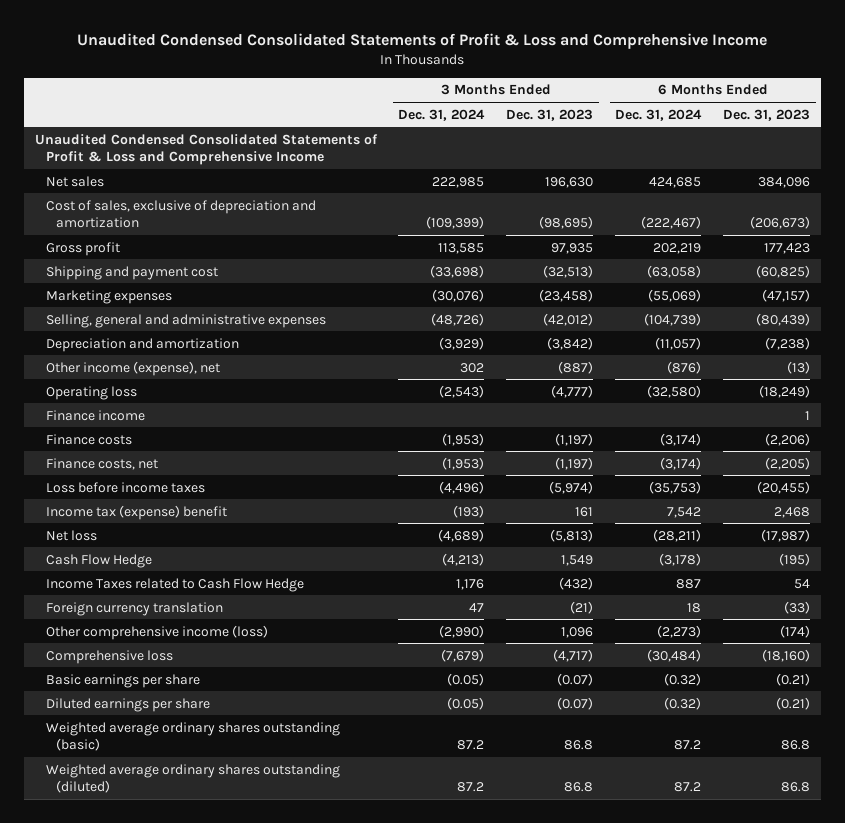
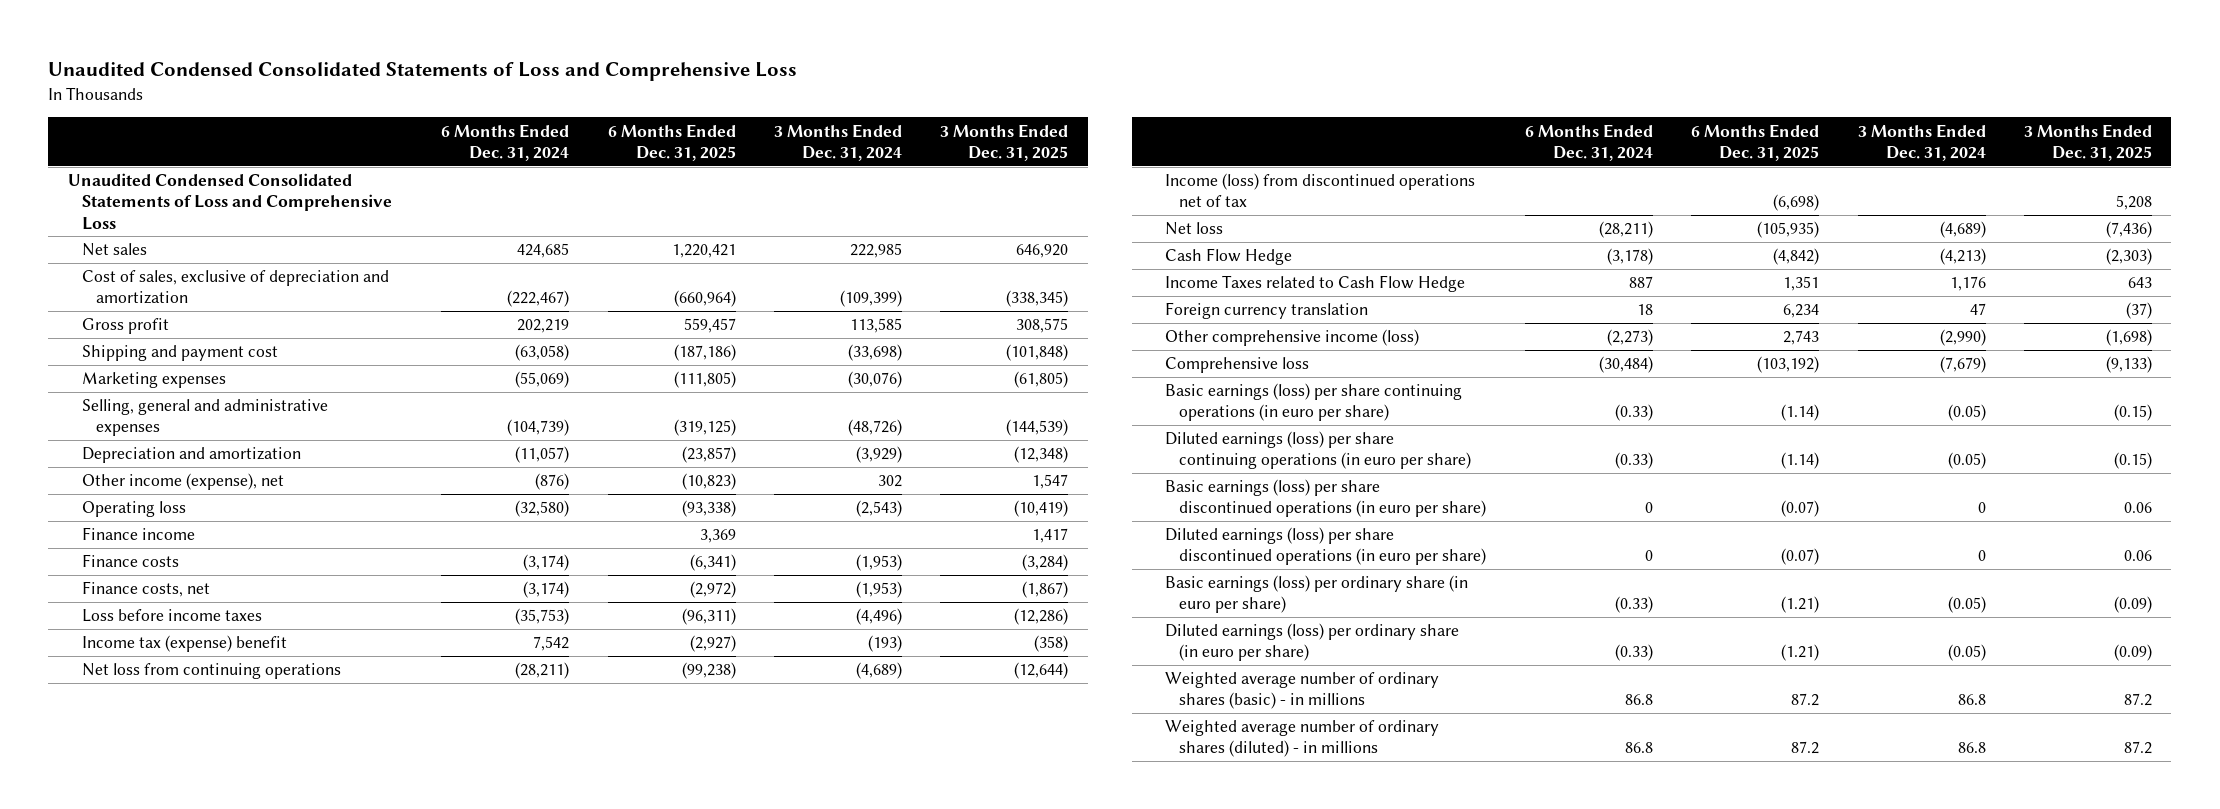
[77,33,768,50] Unaudited Condensed Consolidated Statements of Profit & Loss and Comprehensive Income -> [48,61,798,81] Unaudited Condensed Consolidated Statements of Loss and Comprehensive Loss
[506,108,594,121] Dec. 31, 2023 -> none
[723,108,811,121] Dec. 31, 2023 -> none
none -> [607,123,736,161] 6 Months Ended Dec. 31, 2025
none -> [940,123,1069,161] 3 Months Ended Dec. 31, 2025
[34,133,378,166] Unaudited Condensed Consolidated Statements of Profit & Loss and Comprehensive Income -> [67,173,392,230] Unaudited Condensed Consolidated Statements of Loss and Comprehensive Loss
none -> [81,663,341,680] Net loss from continuing operations
none -> [1165,173,1476,208] Income (loss) from discontinued operations net of tax
none -> [1165,383,1463,422] Basic earnings (loss) per share continuing operations (in euro per share)
none -> [1165,431,1472,470] Diluted earnings (loss) per share continuing operations (in euro per share)
none -> [1165,479,1487,518] Basic earnings (loss) per share discontinued operations (in euro per share)
none -> [1165,527,1487,566] Diluted earnings (loss) per share discontinued operations (in euro per share)
[45,673,200,688] Basic earnings per share -> [1165,575,1469,614] Basic earnings (loss) per ordinary share (in euro per share)
[664,672,702,686] (0.32) -> [1614,596,1653,614] (0.33)
[45,697,210,712] Diluted earnings per share -> [1165,623,1460,662] Diluted earnings (loss) per ordinary share (in euro per share)
[664,696,702,710] (0.32) -> [1614,644,1653,662] (0.33)
[45,721,340,752] Weighted average ordinary shares outstanding (basic) -> [1165,672,1440,710] Weighted average number of ordinary shares (basic) - in millions
[457,740,485,751] 87.2 -> [1957,694,1986,706] 86.8
[674,740,702,751] 87.2 -> [1624,694,1653,706] 86.8
[45,763,340,794] Weighted average ordinary shares outstanding (diluted) -> [1165,720,1440,758] Weighted average number of ordinary shares (diluted) - in millions
[457,782,485,793] 87.2 -> [1957,742,1986,754] 86.8
[674,782,702,793] 87.2 -> [1624,742,1653,754] 86.8

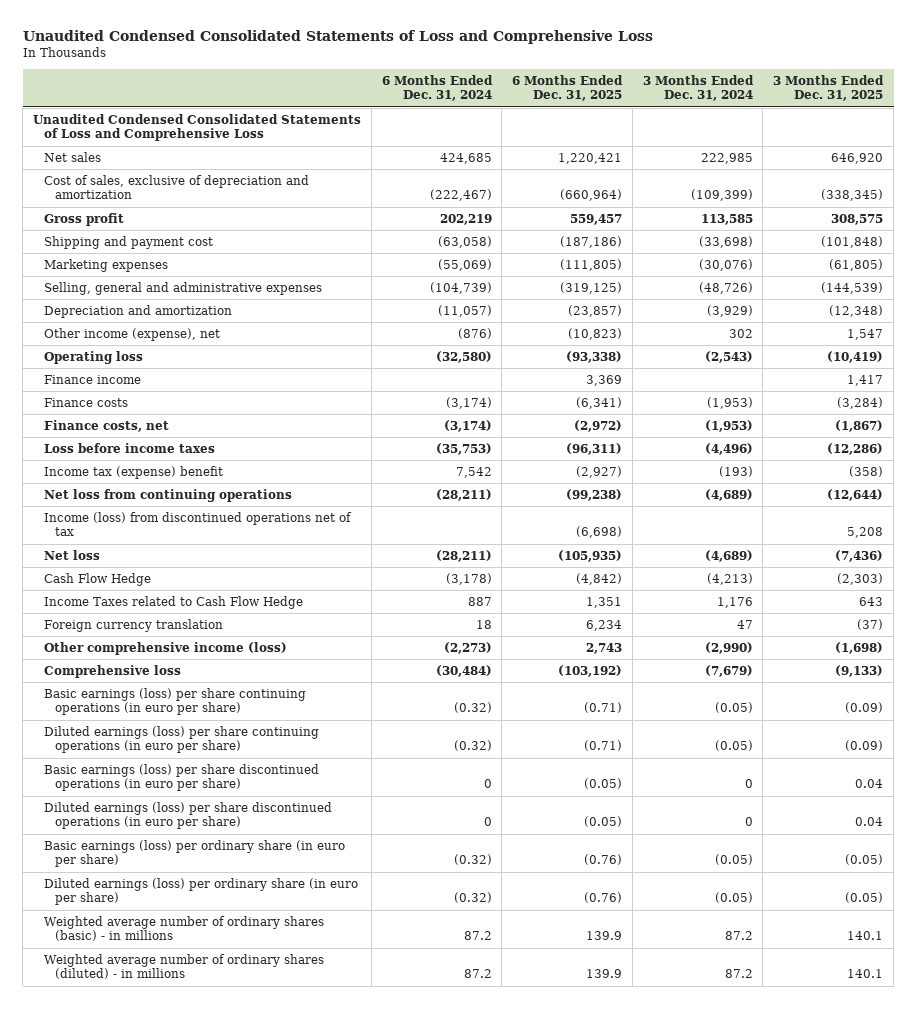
[1614,404,1653,422] (0.33) -> [453,702,492,714] (0.32)
[1781,404,1820,422] (1.14) -> [584,702,623,714] (0.71)
[2113,404,2152,422] (0.15) -> [845,702,884,714] (0.09)
[1614,452,1653,470] (0.33) -> [453,740,492,752] (0.32)
[1781,452,1820,470] (1.14) -> [584,740,623,752] (0.71)
[2113,452,2152,470] (0.15) -> [845,740,884,752] (0.09)
[1781,500,1820,518] (0.07) -> [584,778,623,790] (0.05)
[2123,502,2152,514] 0.06 -> [855,779,884,789] 0.04
[1781,548,1820,566] (0.07) -> [584,816,623,828] (0.05)
[2123,550,2152,562] 0.06 -> [855,817,884,827] 0.04
[1614,596,1653,614] (0.33) -> [453,854,492,866] (0.32)
[1781,596,1820,614] (1.21) -> [584,854,623,866] (0.76)
[2113,596,2152,614] (0.09) -> [845,854,884,866] (0.05)
[1614,644,1653,662] (0.33) -> [453,892,492,904] (0.32)
[1781,644,1820,662] (1.21) -> [584,892,623,904] (0.76)
[2113,644,2152,662] (0.09) -> [845,892,884,904] (0.05)
[1624,694,1653,706] 86.8 -> [463,931,492,941] 87.2
[1791,693,1820,707] 87.2 -> [586,931,623,941] 139.9
[1957,694,1986,706] 86.8 -> [724,931,753,941] 87.2
[2123,693,2152,707] 87.2 -> [847,931,884,941] 140.1
[1624,742,1653,754] 86.8 -> [463,969,492,979] 87.2
[1791,741,1820,755] 87.2 -> [586,969,623,979] 139.9
[1957,742,1986,754] 86.8 -> [724,969,753,979] 87.2
[2123,741,2152,755] 87.2 -> [847,969,884,979] 140.1

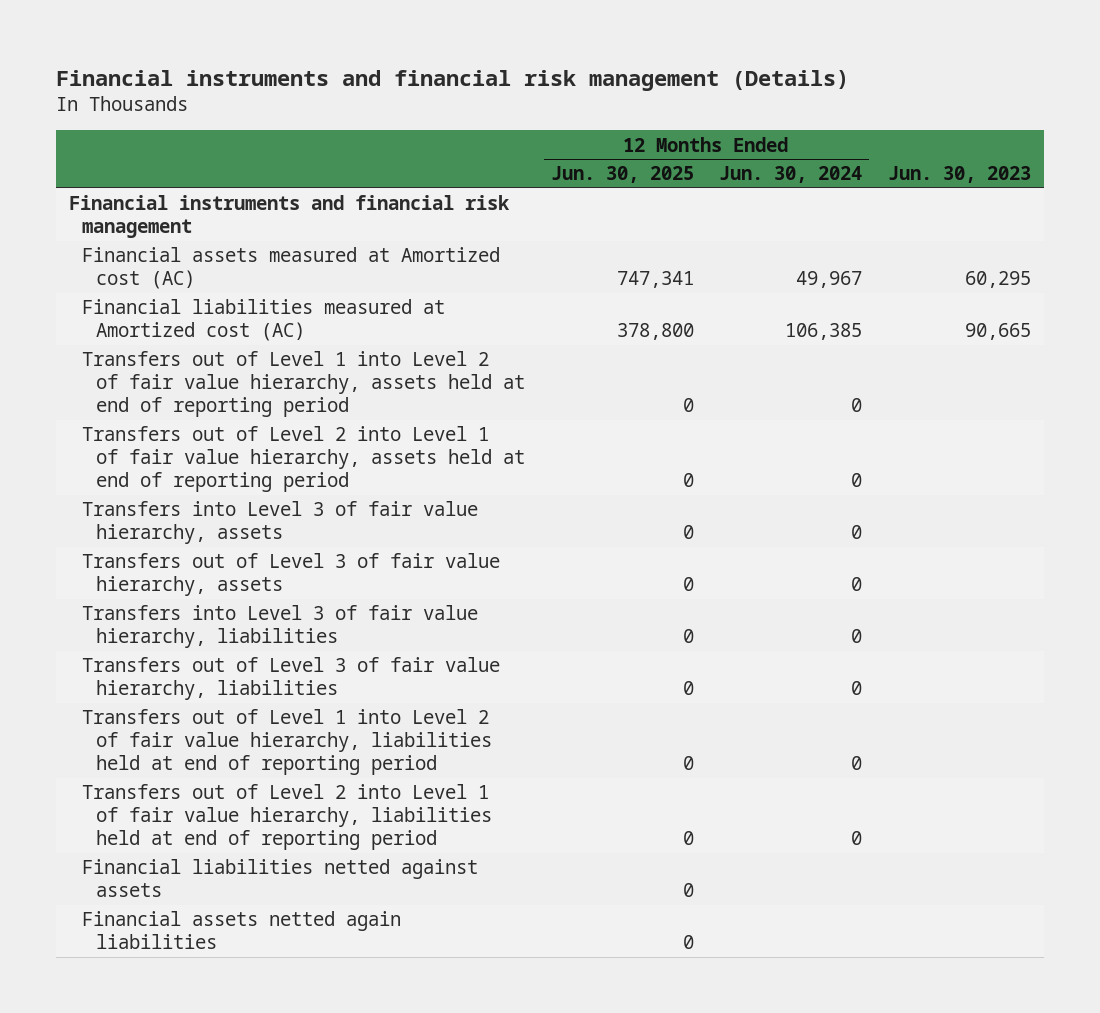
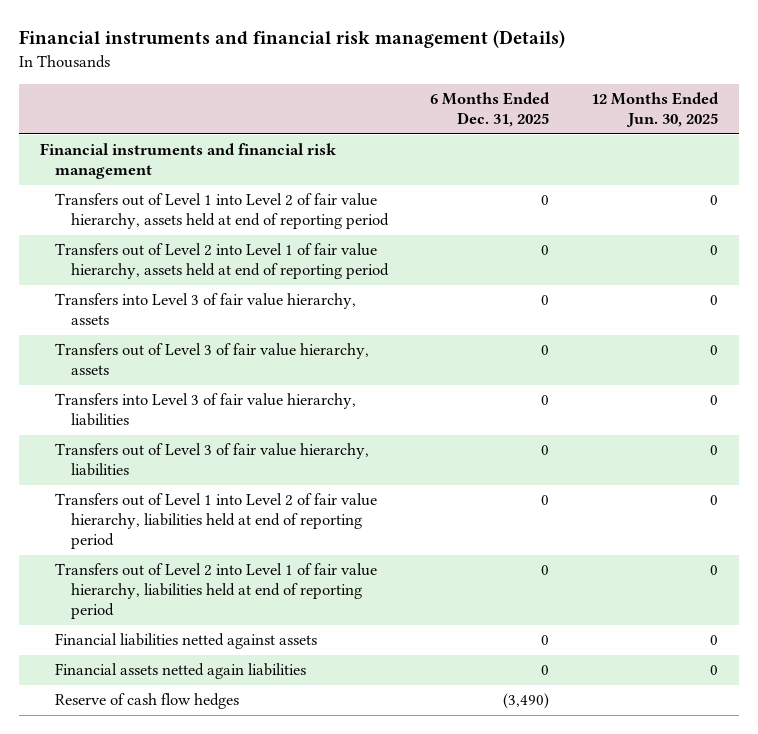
[719,166,863,184] Jun. 30, 2024 -> none
[888,166,1032,184] Jun. 30, 2023 -> none
none -> [430,92,551,127] 6 Months Ended Dec. 31, 2025
[82,247,501,290] Financial assets measured at Amortized cost (AC) -> none
[82,299,446,342] Financial liabilities measured at Amortized cost (AC) -> none
none -> [55,693,240,710] Reserve of cash flow hedges

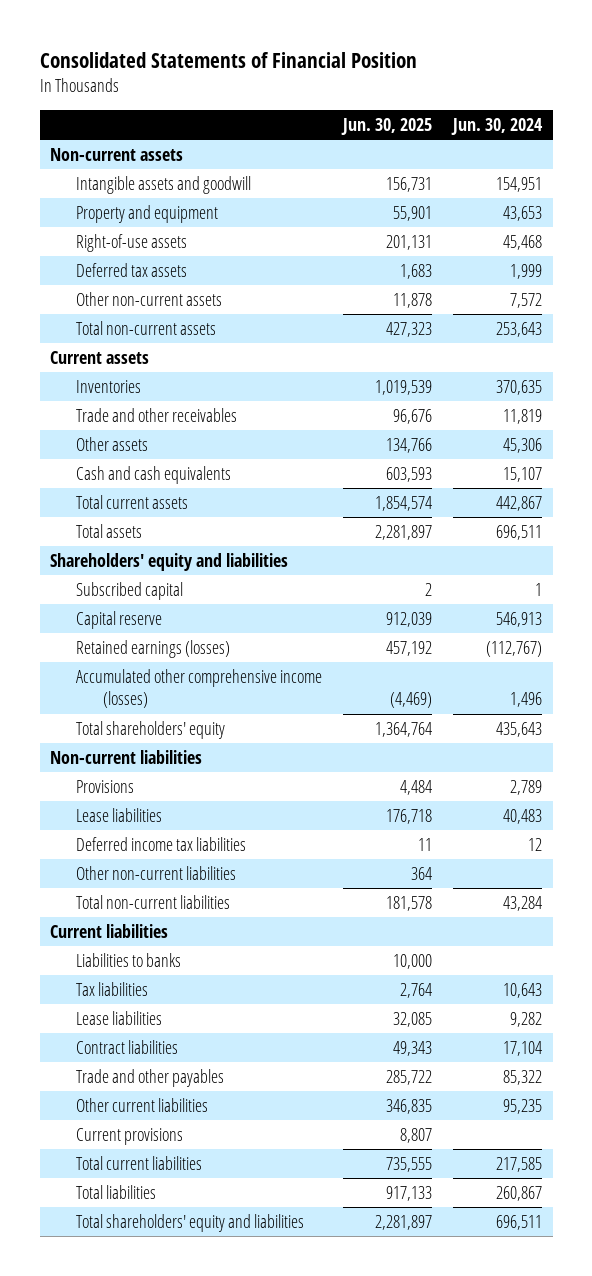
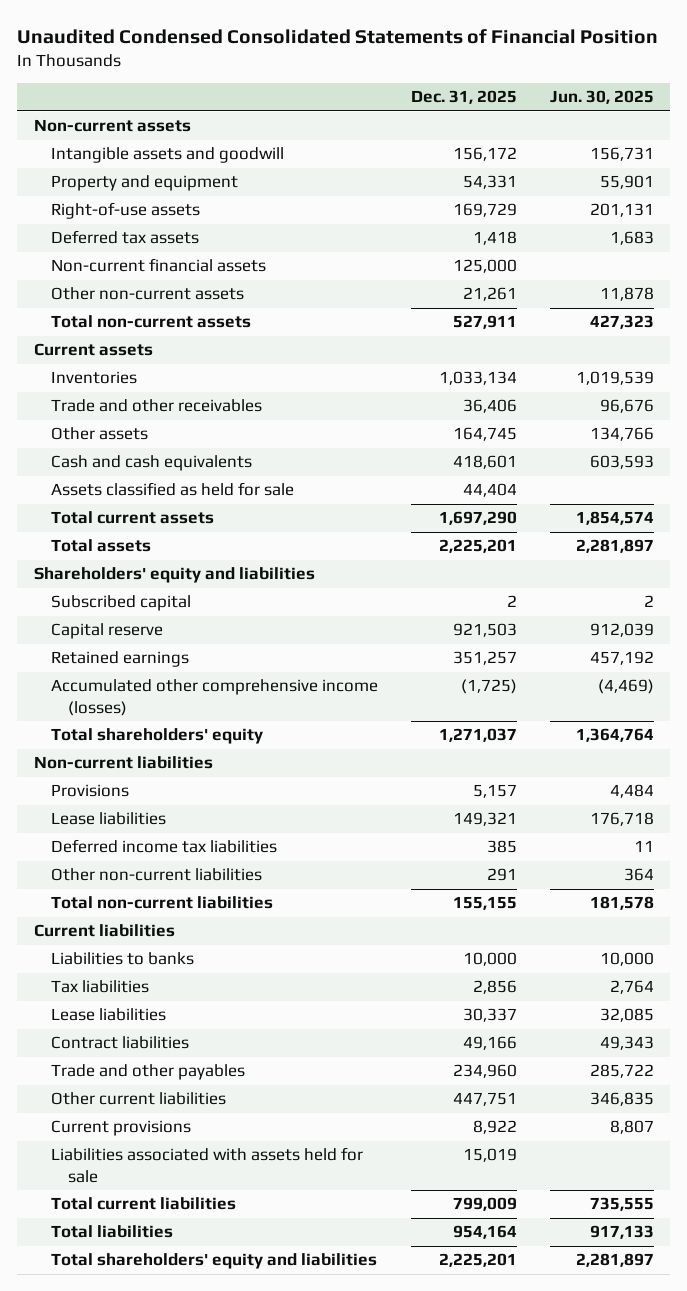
[39,51,417,68] Consolidated Statements of Financial Position -> [17,29,659,45] Unaudited Condensed Consolidated Statements of Financial Position
[451,118,544,136] Jun. 30, 2024 -> none
none -> [410,90,517,105] Dec. 31, 2025
none -> [50,258,266,273] Non-current financial assets
none -> [50,482,294,497] Assets classified as held for sale
[76,640,231,659] Retained earnings (losses) -> [50,651,189,668] Retained earnings
none -> [50,1147,363,1183] Liabilities associated with assets held for sale

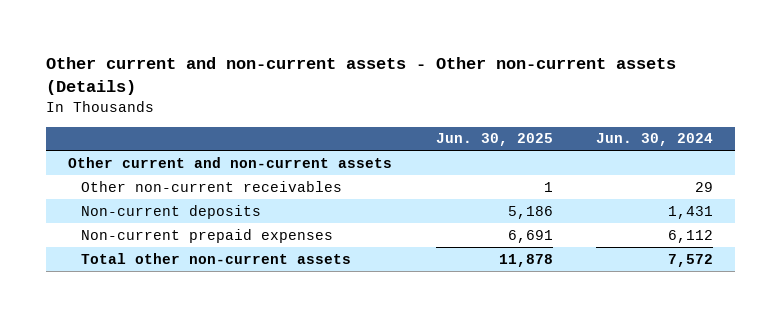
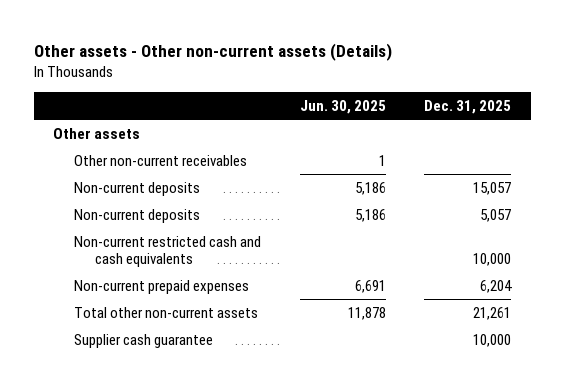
[46,57,677,96] Other current and non-current assets - Other non-current assets (Details) -> [34,43,393,62] Other assets - Other non-current assets (Details)
[596,133,714,147] Jun. 30, 2024 -> none
none -> [424,99,512,114] Dec. 31, 2025
[68,156,393,168] Other current and non-current assets -> [53,127,141,139] Other assets
none -> [74,208,201,223] Non-current deposits
none -> [74,235,262,268] Non-current restricted cash and cash equivalents
none -> [74,333,214,348] Supplier cash guarantee

